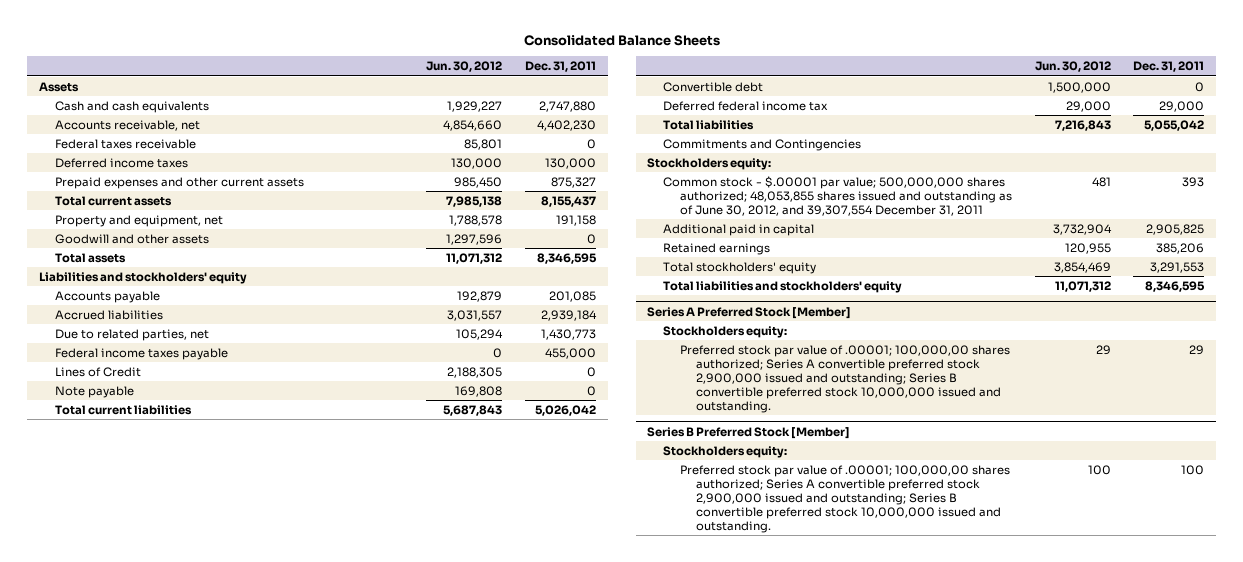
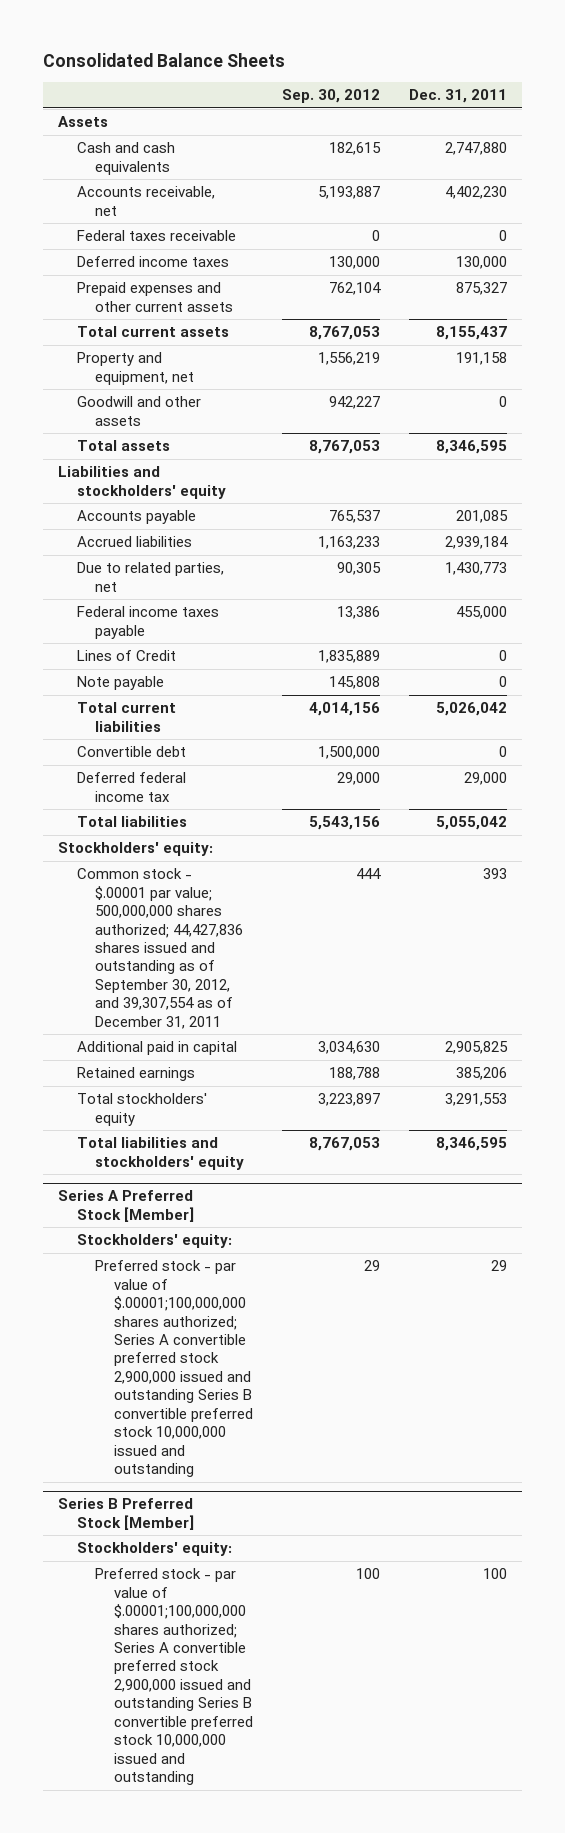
[426,61,503,73] Jun. 30, 2012 -> none
none -> [282,89,381,104] Sep. 30, 2012
[663,138,862,151] Commitments and Contingencies -> none
[647,157,772,170] Stockholders equity: -> [58,842,214,857] Stockholders' equity:
[663,175,1012,216] Common stock - $.00001 par value; 500,000,000 shares authorized; 48,053,855 shares issued and outstanding as of June 30, 2012, and 39,307,554 December 31, 2011 -> [76,868,244,1029] Common stock - $.00001 par value; 500,000,000 shares authorized; 44,427,836 shares issued and outstanding as of September 30, 2012, and 39,307,554 as of December 31, 2011
[663,325,788,338] Stockholders equity: -> [76,1234,232,1249] Stockholders' equity:
[679,344,1010,413] Preferred stock par value of .00001; 100,000,00 shares authorized; Series A convertible preferred stock 2,900,000 issued and outstanding; Series B convertible preferred stock 10,000,000 issued and outstanding. -> [95,1260,254,1478] Preferred stock - par value of $.00001;100,000,000 shares authorized; Series A convertible preferred stock 2,900,000 issued and outstanding Series B convertible preferred stock 10,000,000 issued and outstanding
[663,445,788,458] Stockholders equity: -> [76,1542,232,1557] Stockholders' equity:
[679,464,1010,533] Preferred stock par value of .00001; 100,000,00 shares authorized; Series A convertible preferred stock 2,900,000 issued and outstanding; Series B convertible preferred stock 10,000,000 issued and outstanding. -> [95,1568,254,1786] Preferred stock - par value of $.00001;100,000,000 shares authorized; Series A convertible preferred stock 2,900,000 issued and outstanding Series B convertible preferred stock 10,000,000 issued and outstanding

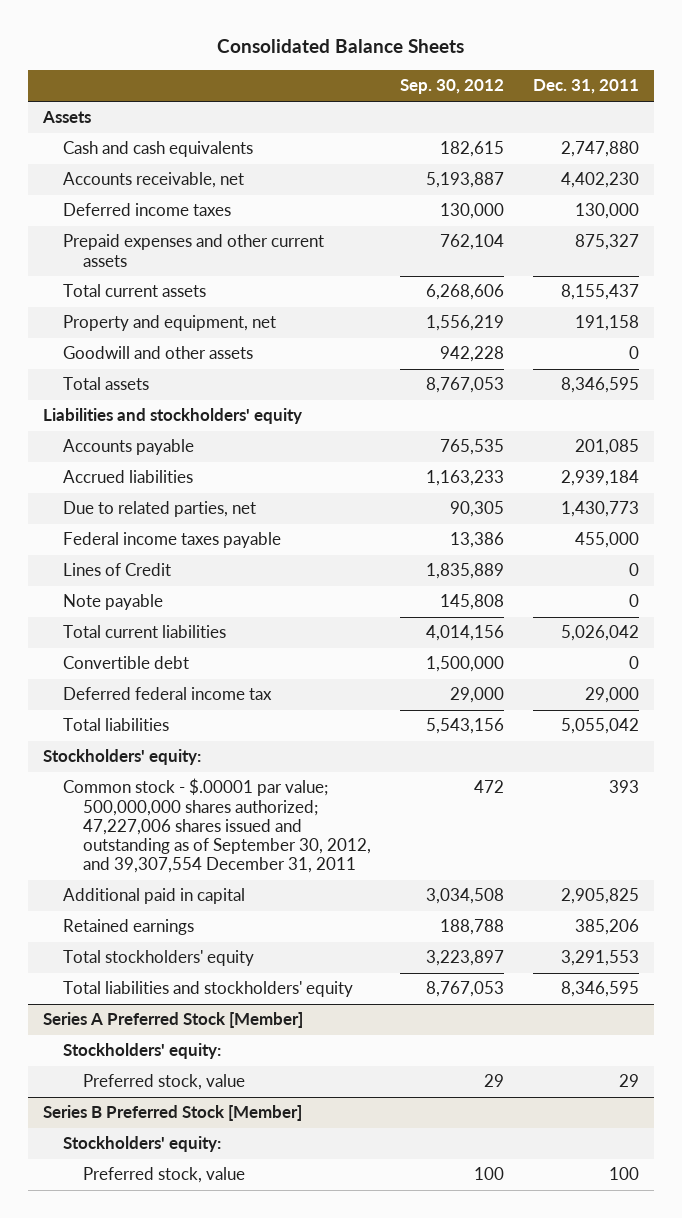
[76,230,236,242] Federal taxes receivable -> none
[309,326,381,341] 8,767,053 -> [425,284,504,301] 6,268,606
[329,396,381,410] 942,227 -> [439,346,504,363] 942,228
[329,510,381,524] 765,537 -> [439,439,504,456] 765,535
[76,868,244,1029] Common stock - $.00001 par value; 500,000,000 shares authorized; 44,427,836 shares issued and outstanding as of September 30, 2012, and 39,307,554 as of December 31, 2011 -> [62,778,371,873] Common stock - $.00001 par value; 500,000,000 shares authorized; 47,227,006 shares issued and outstanding as of September 30, 2012, and 39,307,554 December 31, 2011
[356,868,382,880] 444 -> [473,780,504,794] 472
[318,1041,381,1055] 3,034,630 -> [425,888,504,905] 3,034,508
[95,1260,254,1478] Preferred stock - par value of $.00001;100,000,000 shares authorized; Series A convertible preferred stock 2,900,000 issued and outstanding Series B convertible preferred stock 10,000,000 issued and outstanding -> [82,1074,245,1091] Preferred stock, value
[95,1568,254,1786] Preferred stock - par value of $.00001;100,000,000 shares authorized; Series A convertible preferred stock 2,900,000 issued and outstanding Series B convertible preferred stock 10,000,000 issued and outstanding -> [82,1167,245,1184] Preferred stock, value

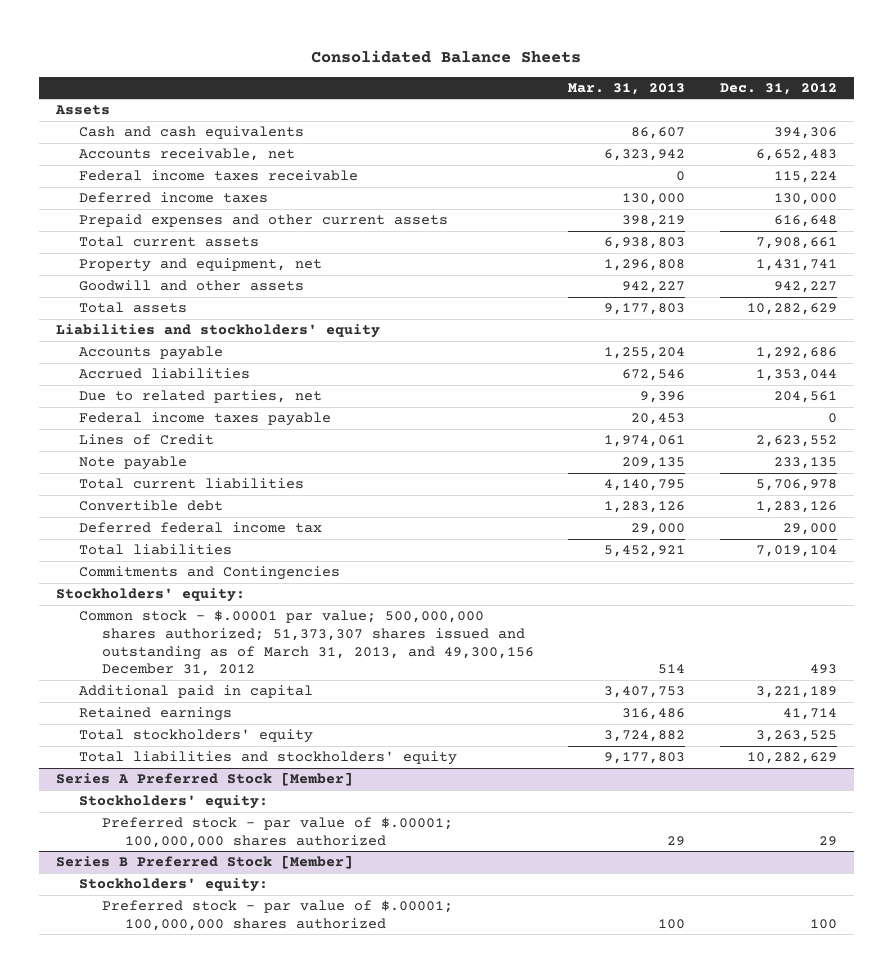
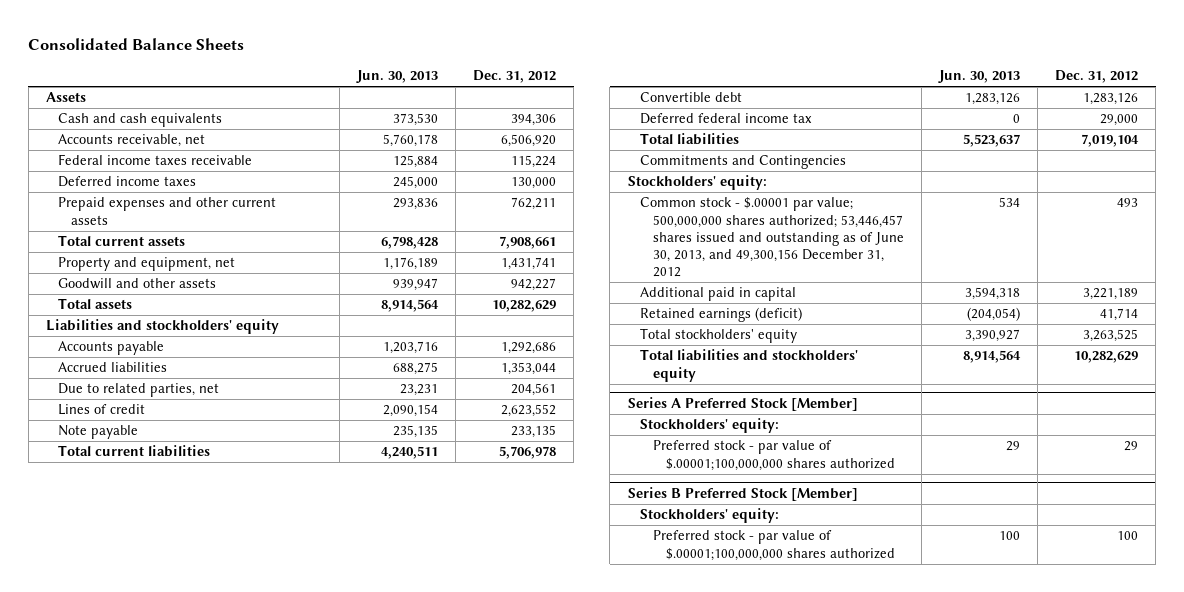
[568,82,686,95] Mar. 31, 2013 -> none
none -> [356,70,439,84] Jun. 30, 2013
[755,149,837,162] 6,652,483 -> [501,134,557,148] 6,506,920
[773,215,837,228] 616,648 -> [511,197,557,211] 762,211
[79,412,332,427] Federal income taxes payable -> none
[79,434,215,446] Lines of Credit -> [58,404,146,416] Lines of credit
[79,610,535,677] Common stock - $.00001 par value; 500,000,000 shares authorized; 51,373,307 shares issued and outstanding as of March 31, 2013, and 49,300,156 December 31, 2012 -> [640,197,905,278] Common stock - $.00001 par value; 500,000,000 shares authorized; 53,446,457 shares issued and outstanding as of June 30, 2013, and 49,300,156 December 31, 2012
[79,707,233,722] Retained earnings -> [640,307,803,323] Retained earnings (deficit)
[102,817,454,848] Preferred stock - par value of $.00001; 100,000,000 shares authorized -> [653,440,895,471] Preferred stock - par value of $.00001;100,000,000 shares authorized
[102,900,454,931] Preferred stock - par value of $.00001; 100,000,000 shares authorized -> [653,530,895,561] Preferred stock - par value of $.00001;100,000,000 shares authorized

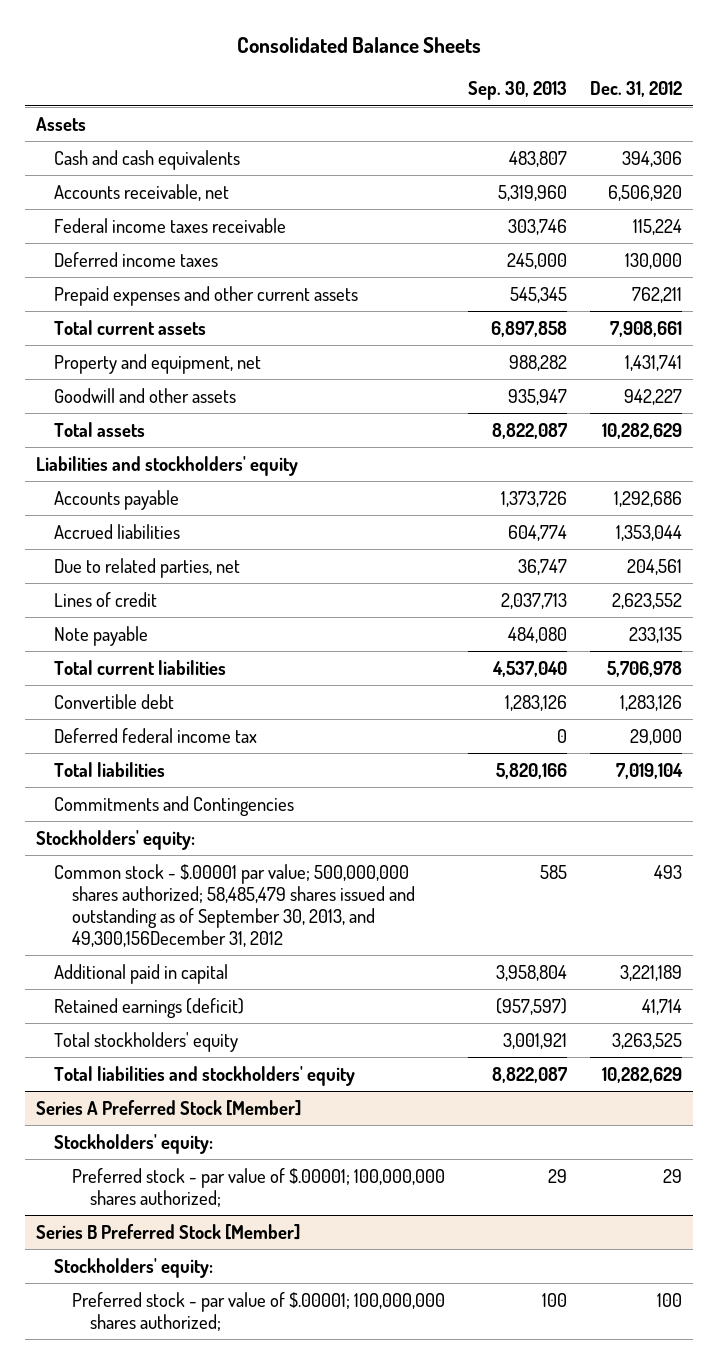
[356,70,439,84] Jun. 30, 2013 -> none
none -> [467,81,567,101] Sep. 30, 2013
[640,197,905,278] Common stock - $.00001 par value; 500,000,000 shares authorized; 53,446,457 shares issued and outstanding as of June 30, 2013, and 49,300,156 December 31, 2012 -> [54,863,416,947] Common stock - $.00001 par value; 500,000,000 shares authorized; 58,485,479 shares issued and outstanding as of September 30, 2013, and 49,300,156December 31, 2012
[653,440,895,471] Preferred stock - par value of $.00001;100,000,000 shares authorized -> [72,1167,446,1207] Preferred stock - par value of $.00001; 100,000,000 shares authorized;
[653,530,895,561] Preferred stock - par value of $.00001;100,000,000 shares authorized -> [72,1291,446,1331] Preferred stock - par value of $.00001; 100,000,000 shares authorized;

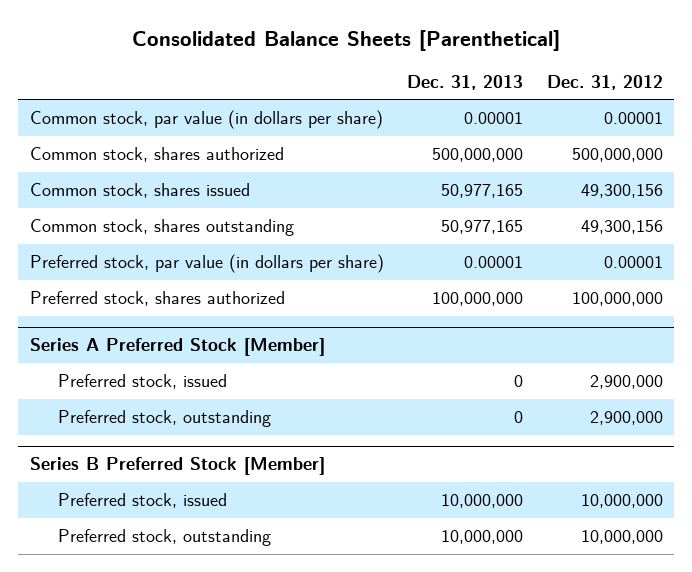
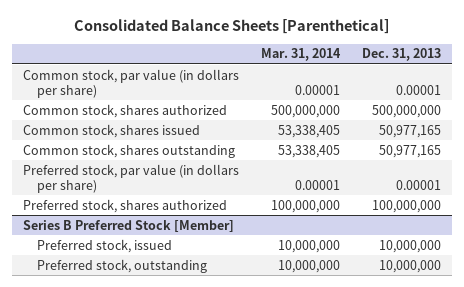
[546,74,663,90] Dec. 31, 2012 -> none
none -> [261,48,342,62] Mar. 31, 2014
[29,338,325,357] Series A Preferred Stock [Member] -> none
[57,374,227,390] Preferred stock, issued -> none
[57,410,271,428] Preferred stock, outstanding -> none

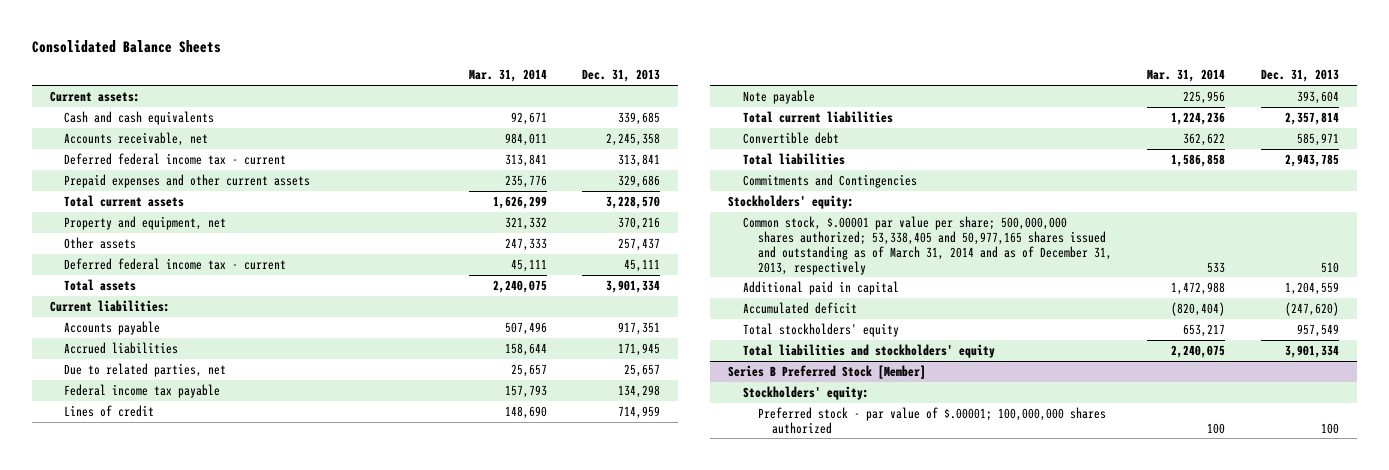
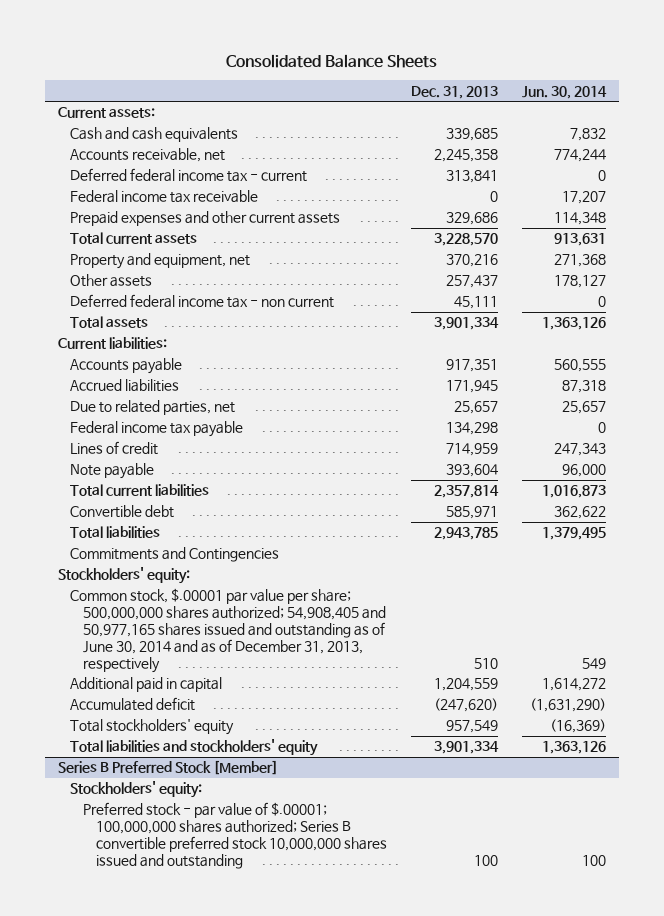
[468,69,547,83] Mar. 31, 2014 -> none
none -> [522,85,608,99] Jun. 30, 2014
none -> [70,190,259,204] Federal income tax receivable
[64,257,287,270] Deferred federal income tax - current -> [70,294,335,309] Deferred federal income tax - non current
[743,215,1112,275] Common stock, $.00001 par value per share; 500,000,000 shares authorized; 53,338,405 and 50,977,165 shares issued and outstanding as of March 31, 2014 and as of December 31, 2013, respectively -> [70,588,386,673] Common stock, $.00001 par value per share; 500,000,000 shares authorized; 54,908,405 and 50,977,165 shares issued and outstanding as of June 30, 2014 and as of December 31, 2013, respectively
[757,406,1106,434] Preferred stock - par value of $.00001; 100,000,000 shares authorized -> [82,802,387,869] Preferred stock - par value of $.00001; 100,000,000 shares authorized; Series B convertible preferred stock 10,000,000 shares issued and outstanding

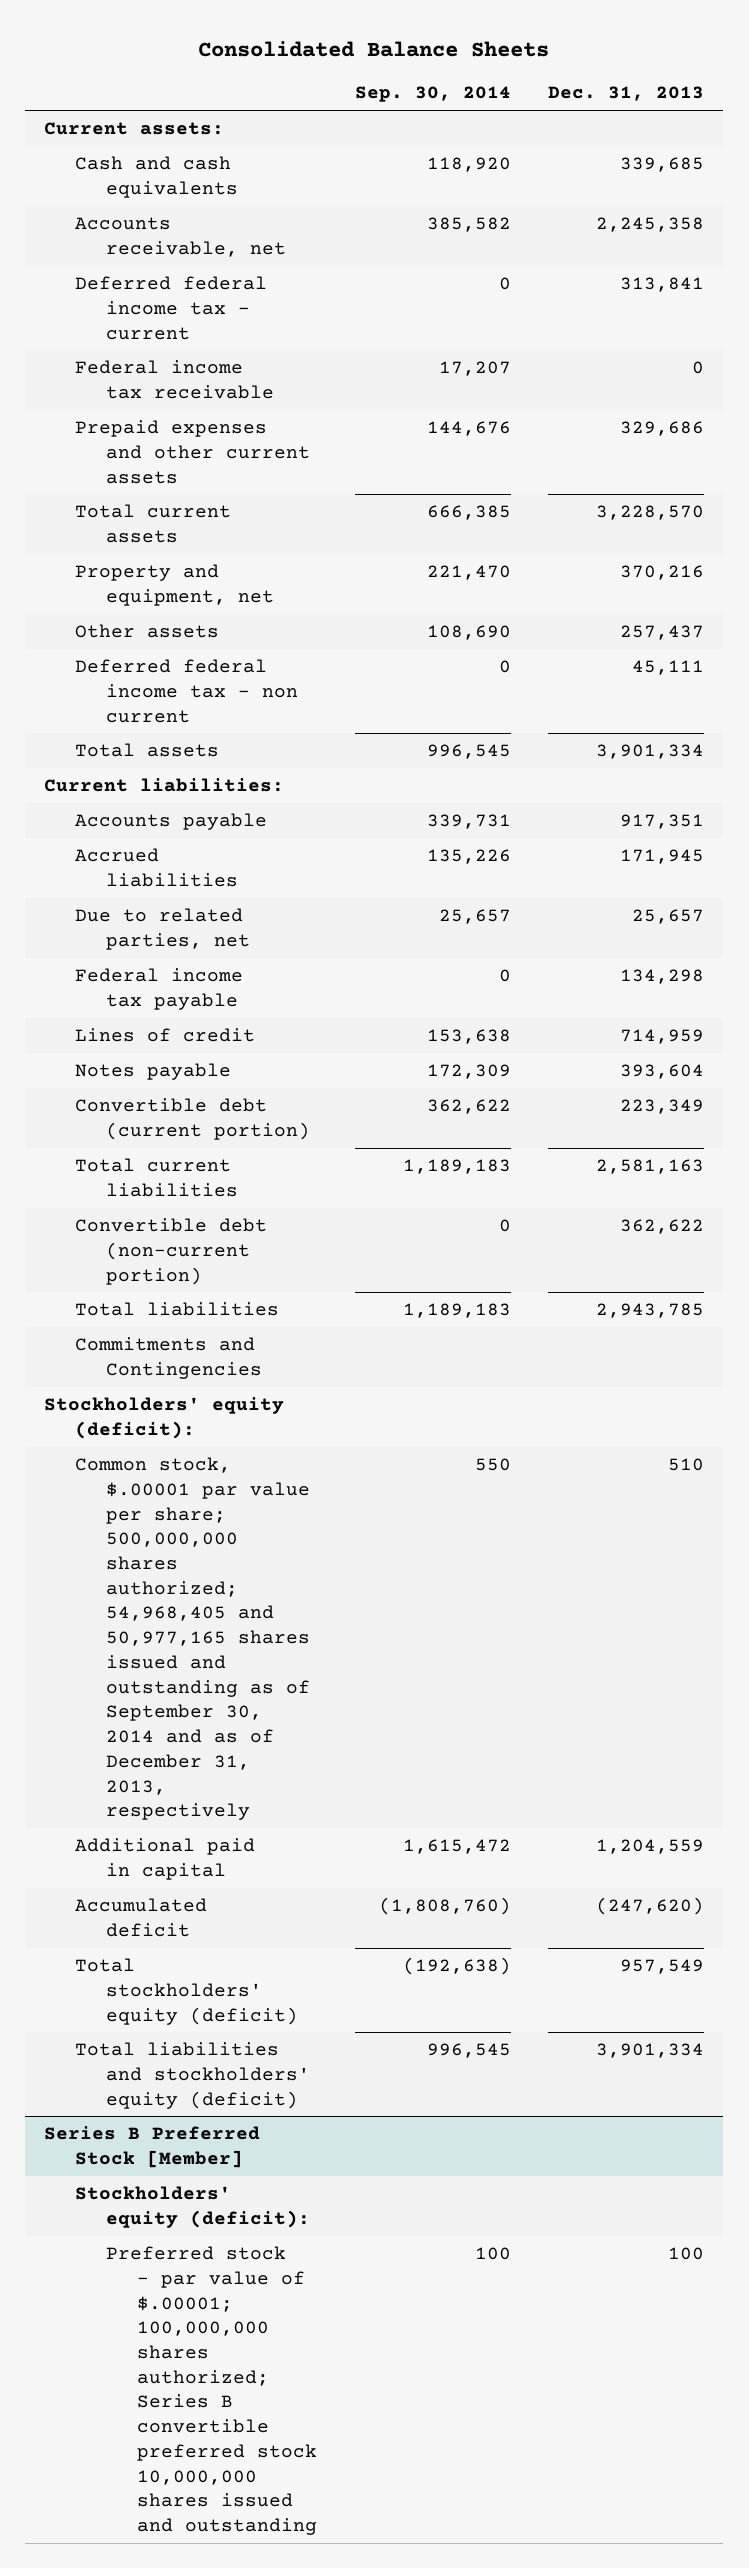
[522,85,608,99] Jun. 30, 2014 -> none
none -> [354,86,511,103] Sep. 30, 2014
[70,463,155,480] Note payable -> [75,1063,232,1081] Notes payable
none -> [75,1098,311,1140] Convertible debt (current portion)
[434,485,500,499] 2,357,814 -> [596,1159,705,1175] 2,581,163
[70,505,175,519] Convertible debt -> [75,1218,268,1285] Convertible debt (non-current portion)
[446,506,499,520] 585,971 -> [620,1219,705,1235] 362,622
[57,567,190,585] Stockholders' equity: -> [44,1397,285,1439] Stockholders' equity (deficit):
[70,588,386,673] Common stock, $.00001 par value per share; 500,000,000 shares authorized; 54,908,405 and 50,977,165 shares issued and outstanding as of June 30, 2014 and as of December 31, 2013, respectively -> [75,1457,311,1821] Common stock, $.00001 par value per share; 500,000,000 shares authorized; 54,968,405 and 50,977,165 shares issued and outstanding as of September 30, 2014 and as of December 31, 2013, respectively
[70,719,235,736] Total stockholders' equity -> [75,1958,299,2025] Total stockholders' equity (deficit)
[70,739,319,757] Total liabilities and stockholders' equity -> [75,2042,311,2109] Total liabilities and stockholders' equity (deficit)
[70,781,203,799] Stockholders' equity: -> [75,2186,311,2228] Stockholders' equity (deficit):

